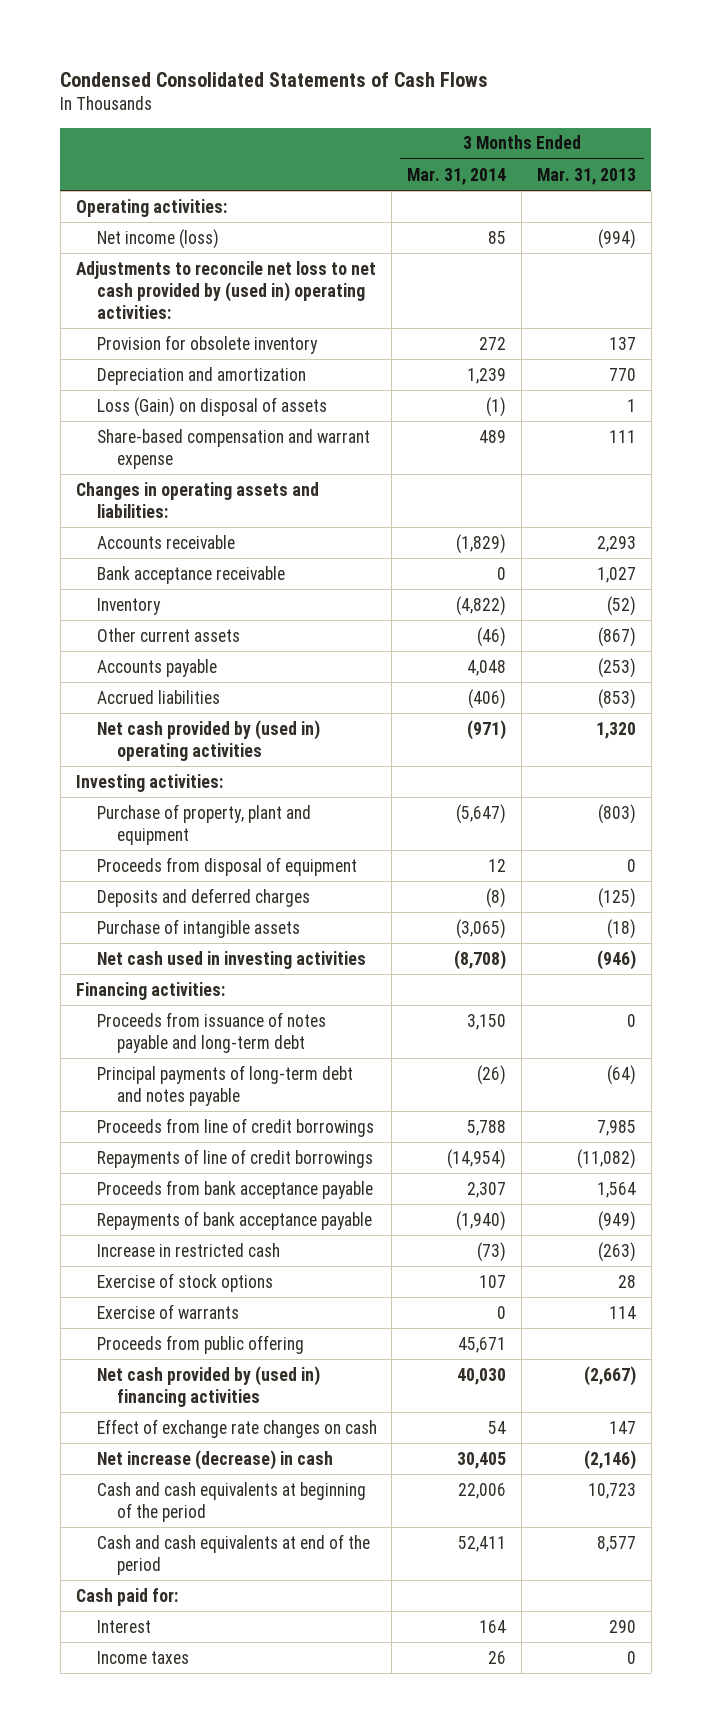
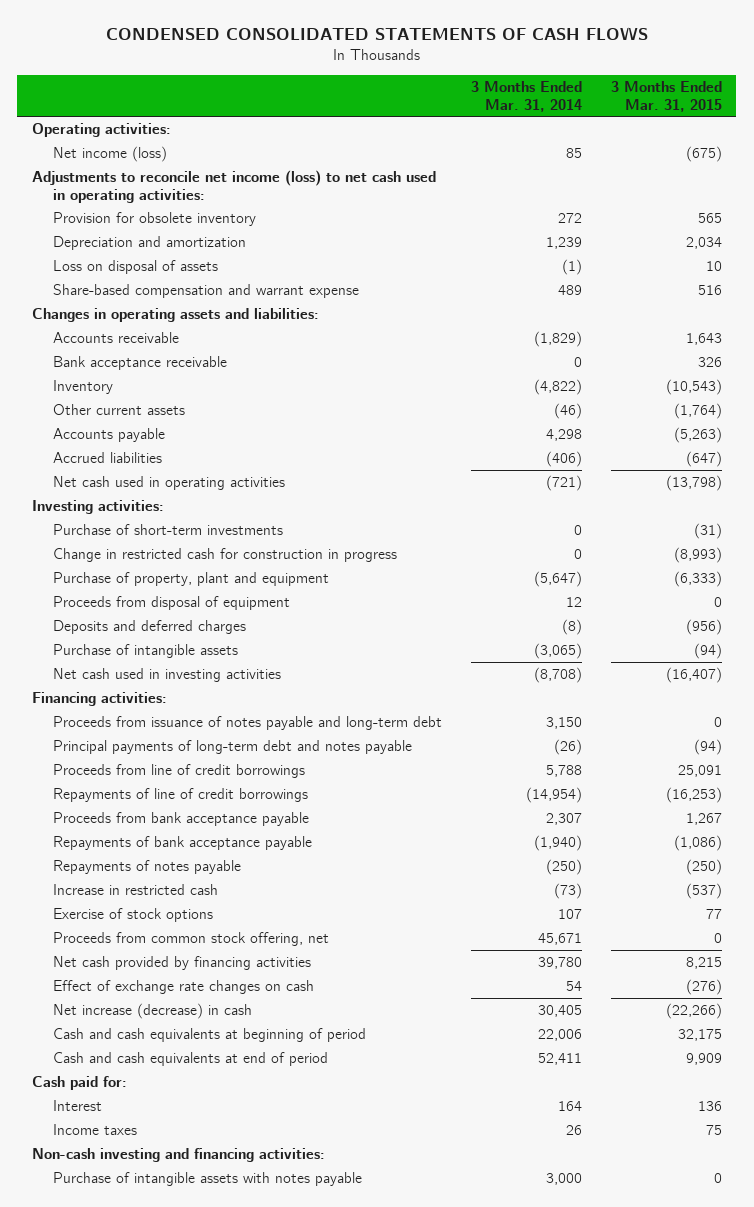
[60,72,489,88] Condensed Consolidated Statements of Cash Flows -> [105,27,648,41] CONDENSED CONSOLIDATED STATEMENTS OF CASH FLOWS
[536,167,636,185] Mar. 31, 2013 -> none
none -> [610,80,722,112] 3 Months Ended Mar. 31, 2015
[75,260,376,320] Adjustments to reconcile net loss to net cash provided by (used in) operating activities: -> [31,169,436,203] Adjustments to reconcile net income (loss) to net cash used in operating activities:
[96,396,327,417] Loss (Gain) on disposal of assets -> [52,259,218,274] Loss on disposal of assets
[467,659,507,676] 4,048 -> [545,428,582,441] 4,298
[96,719,320,761] Net cash provided by (used in) operating activities -> [52,475,285,490] Net cash used in operating activities
[467,719,507,740] (971) -> [545,474,582,491] (721)
none -> [52,523,283,535] Purchase of short-term investments
none -> [52,547,397,562] Change in restricted cash for construction in progress
none -> [52,859,241,874] Repayments of notes payable
[96,1303,239,1319] Exercise of warrants -> none
[96,1334,304,1354] Proceeds from public offering -> [52,931,329,946] Proceeds from common stock offering, net
[96,1365,320,1407] Net cash provided by (used in) financing activities -> [52,955,311,970] Net cash provided by financing activities
[457,1367,507,1385] 40,030 -> [537,956,582,969] 39,780
[96,1481,366,1522] Cash and cash equivalents at beginning of the period -> [52,1027,366,1042] Cash and cash equivalents at beginning of period
[96,1533,370,1575] Cash and cash equivalents at end of the period -> [52,1051,328,1066] Cash and cash equivalents at end of period
none -> [31,1147,325,1162] Non-cash investing and financing activities:
none -> [52,1171,362,1186] Purchase of intangible assets with notes payable

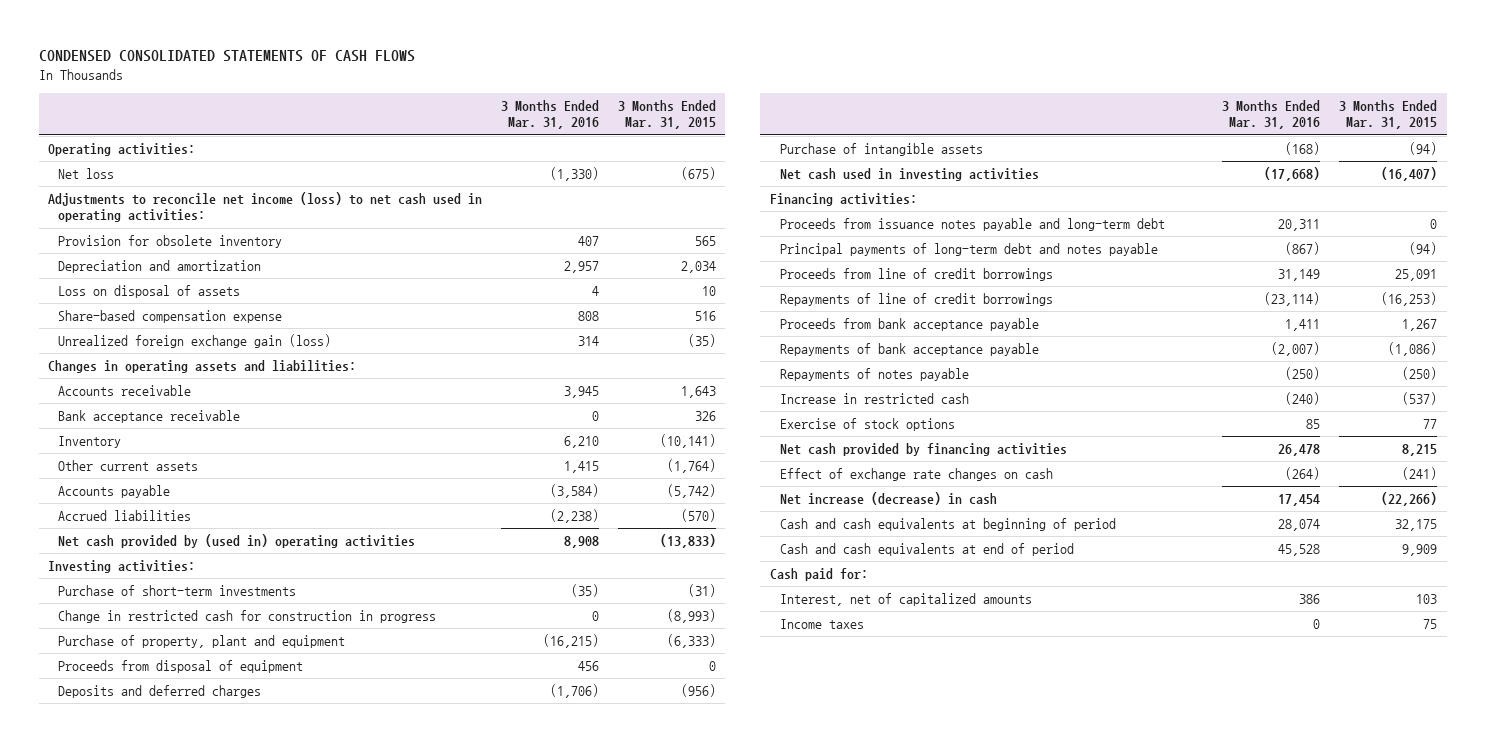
[470,80,582,112] 3 Months Ended Mar. 31, 2014 -> none
none -> [501,100,600,130] 3 Months Ended Mar. 31, 2016
[52,145,167,162] Net income (loss) -> [58,168,115,180] Net loss
[52,283,359,298] Share-based compensation and warrant expense -> [58,310,283,324] Share-based compensation expense
none -> [58,334,332,349] Unrealized foreign exchange gain (loss)
[665,378,722,395] (10,543) -> [659,434,716,449] (10,141)
[673,426,722,443] (5,263) -> [666,484,716,499] (5,742)
[685,450,722,467] (647) -> [680,509,716,523] (570)
[52,475,285,490] Net cash used in operating activities -> [58,534,416,549] Net cash provided by (used in) operating activities
[665,474,722,491] (13,798) -> [659,534,716,549] (13,833)
[52,715,442,730] Proceeds from issuance of notes payable and long-term debt -> [779,218,1165,232] Proceeds from issuance notes payable and long-term debt
[52,931,329,946] Proceeds from common stock offering, net -> none
[685,978,722,995] (276) -> [1402,467,1438,481] (241)
[52,1099,102,1111] Interest -> [779,593,1032,607] Interest, net of capitalized amounts
[697,1100,722,1111] 136 -> [1416,594,1438,605] 103
[31,1147,325,1162] Non-cash investing and financing activities: -> none
[52,1171,362,1186] Purchase of intangible assets with notes payable -> none

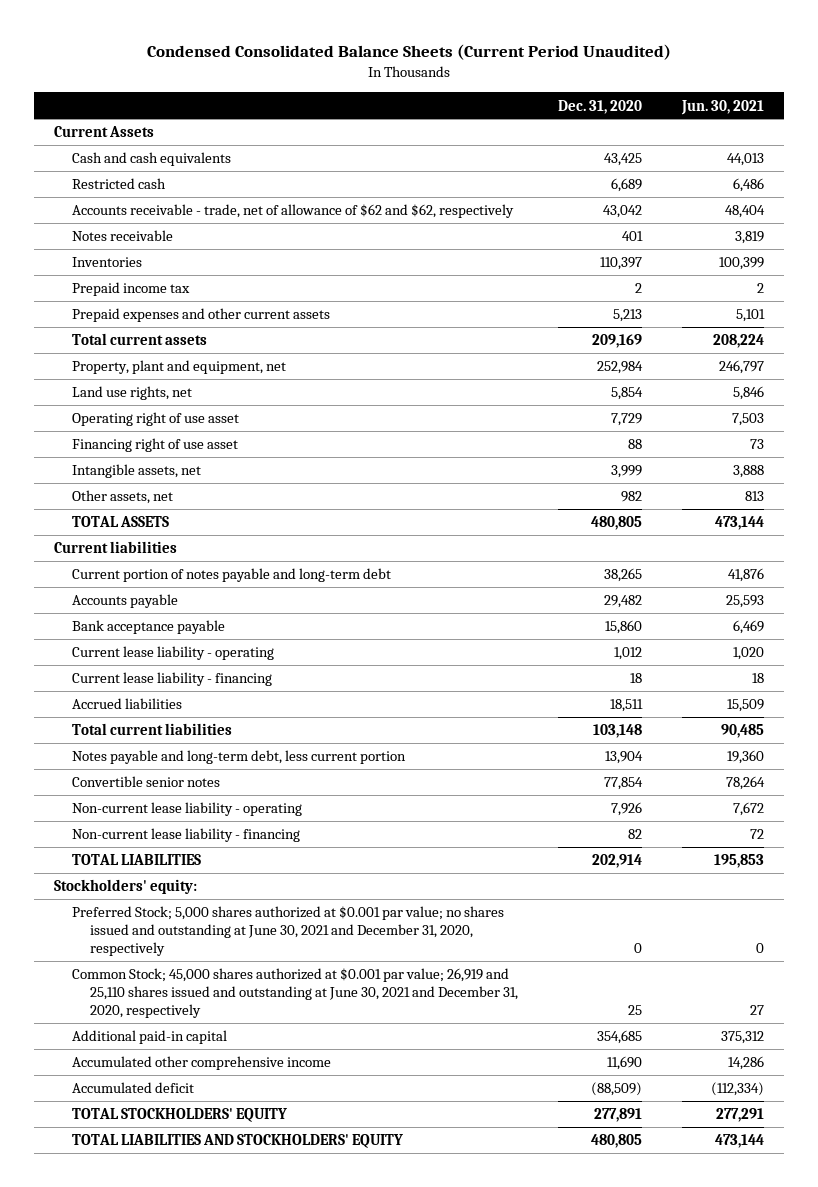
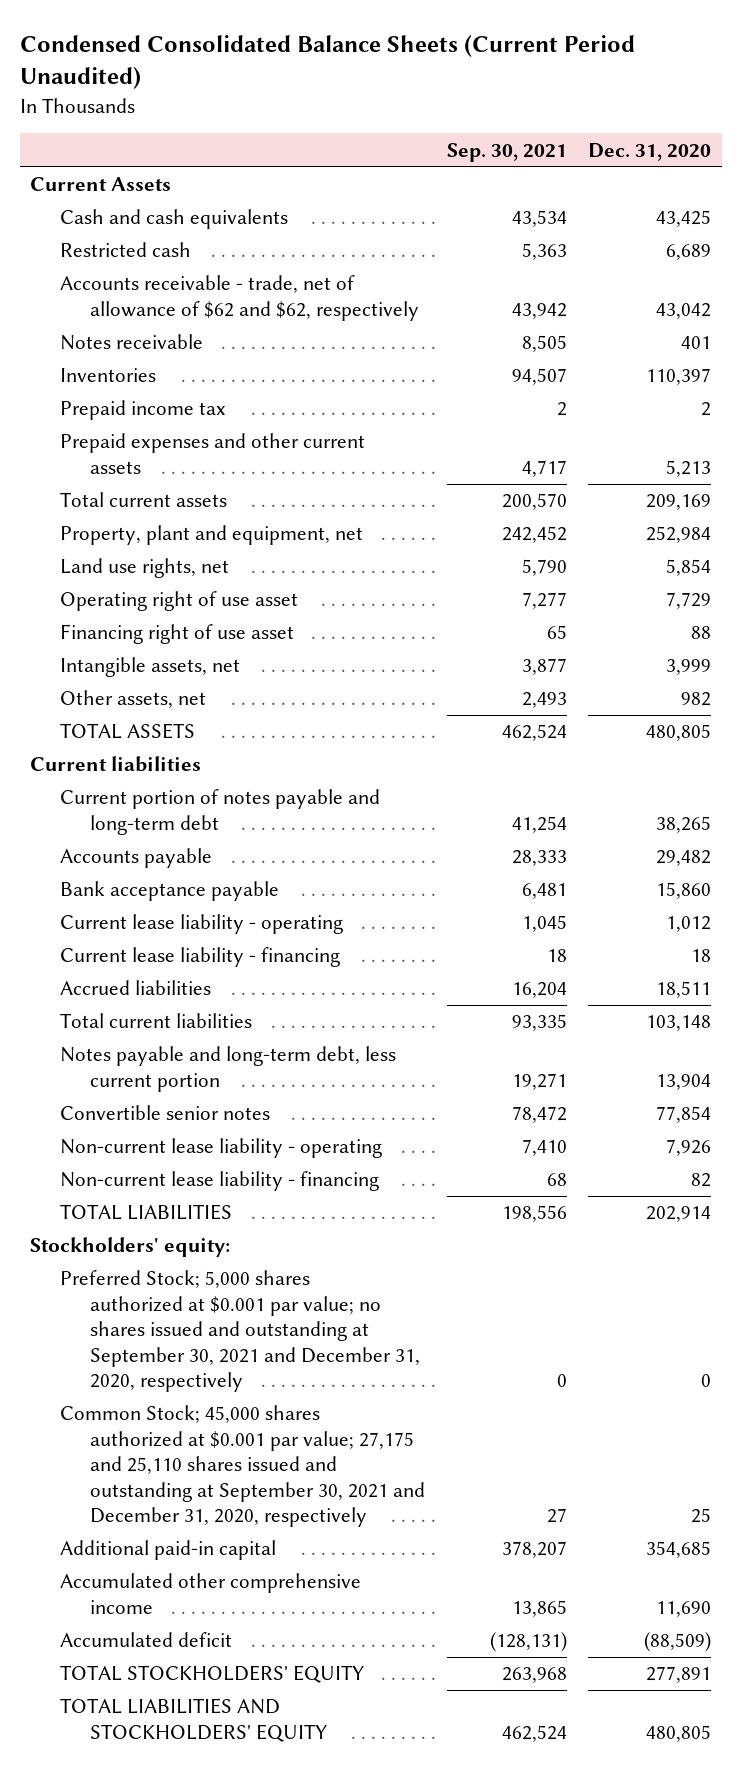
[680,99,764,115] Jun. 30, 2021 -> none
none -> [446,142,567,162] Sep. 30, 2021
[72,906,505,956] Preferred Stock; 5,000 shares authorized at $0.001 par value; no shares issued and outstanding at June 30, 2021 and December 31, 2020, respectively -> [60,1270,420,1393] Preferred Stock; 5,000 shares authorized at $0.001 par value; no shares issued and outstanding at September 30, 2021 and December 31, 2020, respectively
[72,968,519,1018] Common Stock; 45,000 shares authorized at $0.001 par value; 26,919 and 25,110 shares issued and outstanding at June 30, 2021 and December 31, 2020, respectively -> [60,1405,425,1528] Common Stock; 45,000 shares authorized at $0.001 par value; 27,175 and 25,110 shares issued and outstanding at September 30, 2021 and December 31, 2020, respectively

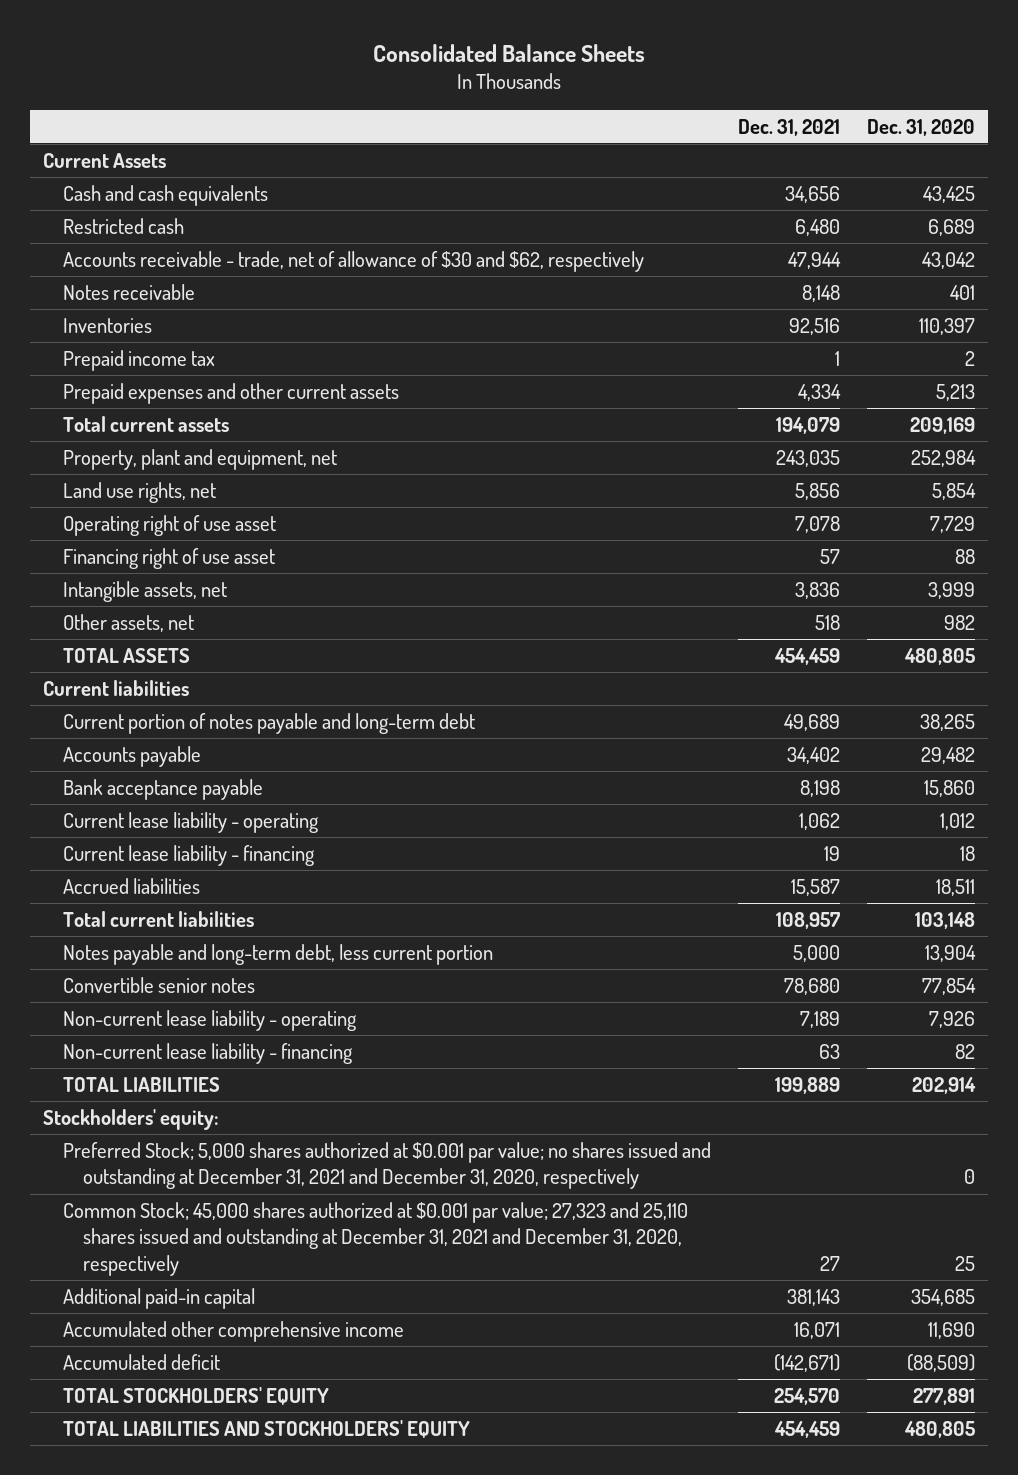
[19,34,635,90] Condensed Consolidated Balance Sheets (Current Period Unaudited) -> [373,43,646,62] Consolidated Balance Sheets
[446,142,567,162] Sep. 30, 2021 -> none
none -> [737,118,840,136] Dec. 31, 2021
[60,275,419,321] Accounts receivable - trade, net of allowance of $62 and $62, respectively -> [63,250,645,272] Accounts receivable - trade, net of allowance of $30 and $62, respectively
[60,1270,420,1393] Preferred Stock; 5,000 shares authorized at $0.001 par value; no shares issued and outstanding at September 30, 2021 and December 31, 2020, respectively -> [63,1141,712,1190] Preferred Stock; 5,000 shares authorized at $0.001 par value; no shares issued and outstanding at December 31, 2021 and December 31, 2020, respectively
[60,1405,425,1528] Common Stock; 45,000 shares authorized at $0.001 par value; 27,175 and 25,110 shares issued and outstanding at September 30, 2021 and December 31, 2020, respectively -> [63,1201,689,1276] Common Stock; 45,000 shares authorized at $0.001 par value; 27,323 and 25,110 shares issued and outstanding at December 31, 2021 and December 31, 2020, respectively

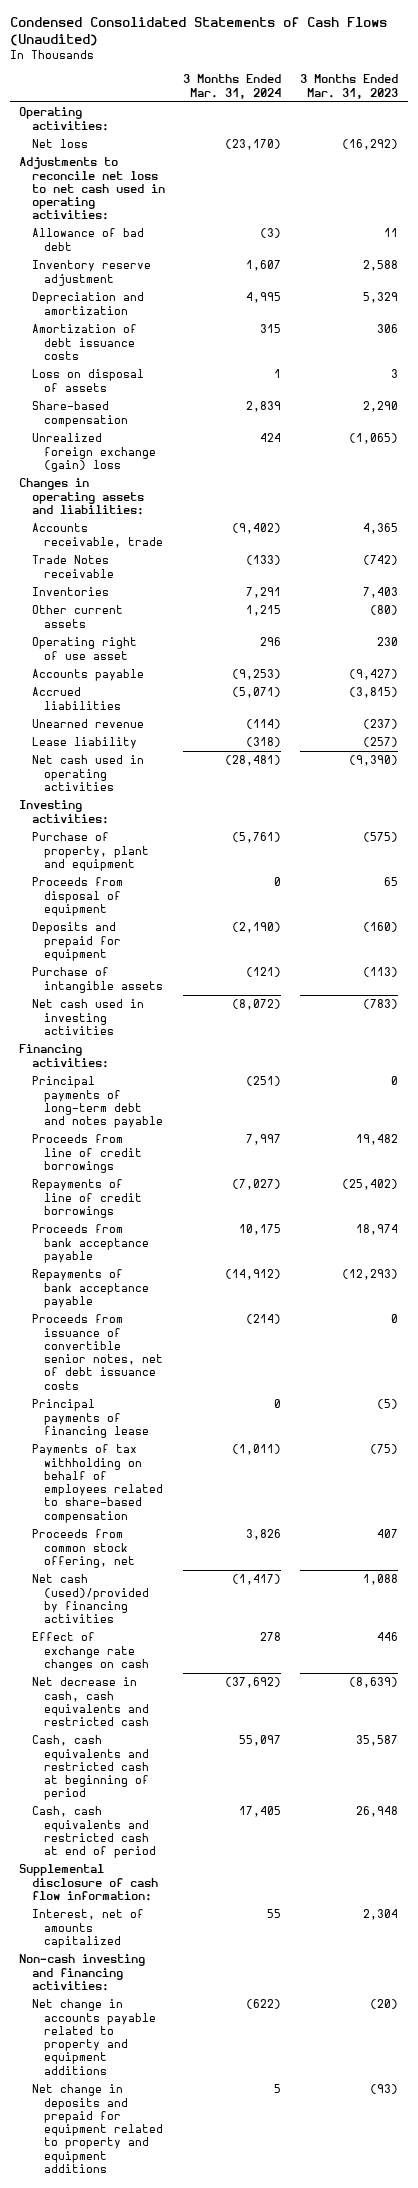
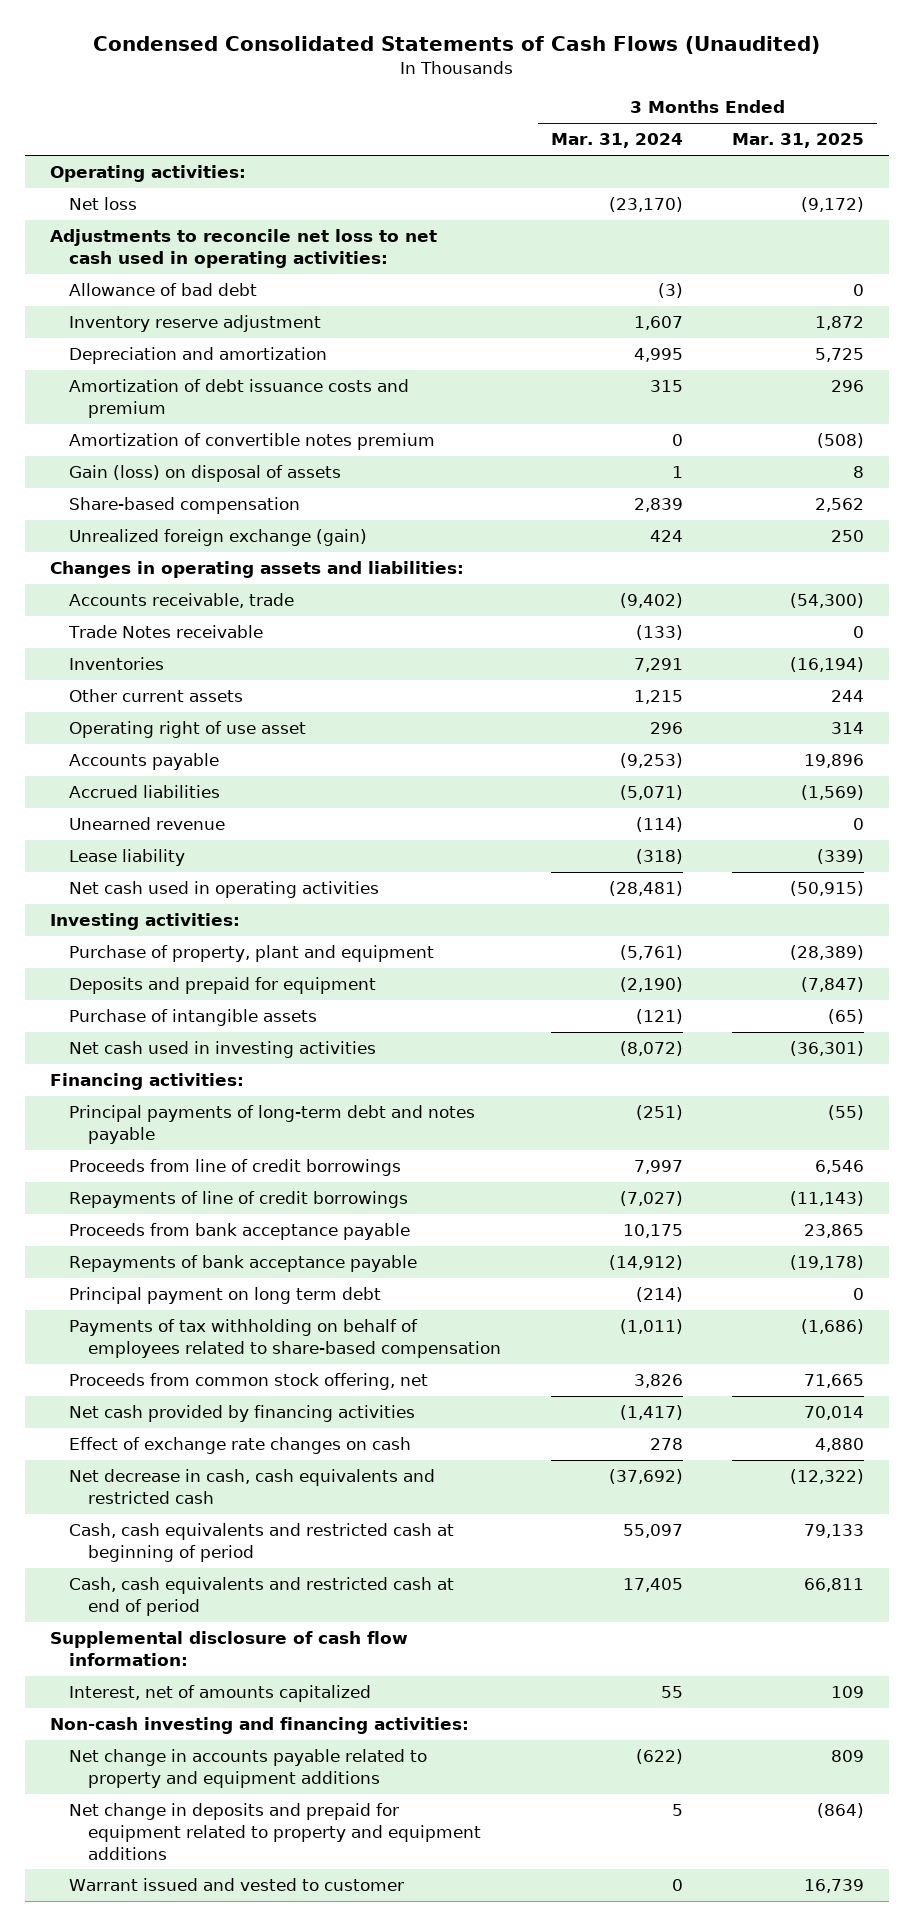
[300,74,399,99] 3 Months Ended Mar. 31, 2023 -> none
none -> [732,133,865,149] Mar. 31, 2025
[31,324,137,360] Amortization of debt issuance costs -> [68,379,409,418] Amortization of debt issuance costs and premium
none -> [68,433,435,451] Amortization of convertible notes premium
[31,369,144,392] Loss on disposal of assets -> [68,465,341,483] Gain (loss) on disposal of assets
[31,433,157,472] Unrealized foreign exchange (gain) loss -> [68,529,367,547] Unrealized foreign exchange (gain)
[31,877,123,916] Proceeds from disposal of equipment -> none
[31,1399,150,1438] Principal payments of financing lease -> none
[31,1314,164,1390] Proceeds from issuance of convertible senior notes, net of debt issuance costs -> [68,1287,381,1305] Principal payment on long term debt
[31,1574,150,1624] Net cash (used)/provided by financing activities -> [68,1405,415,1423] Net cash provided by financing activities
none -> [68,1878,404,1892] Warrant issued and vested to customer

